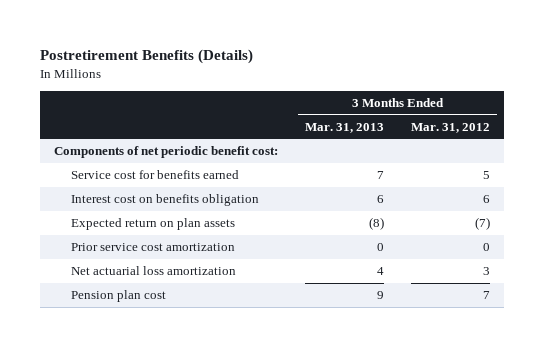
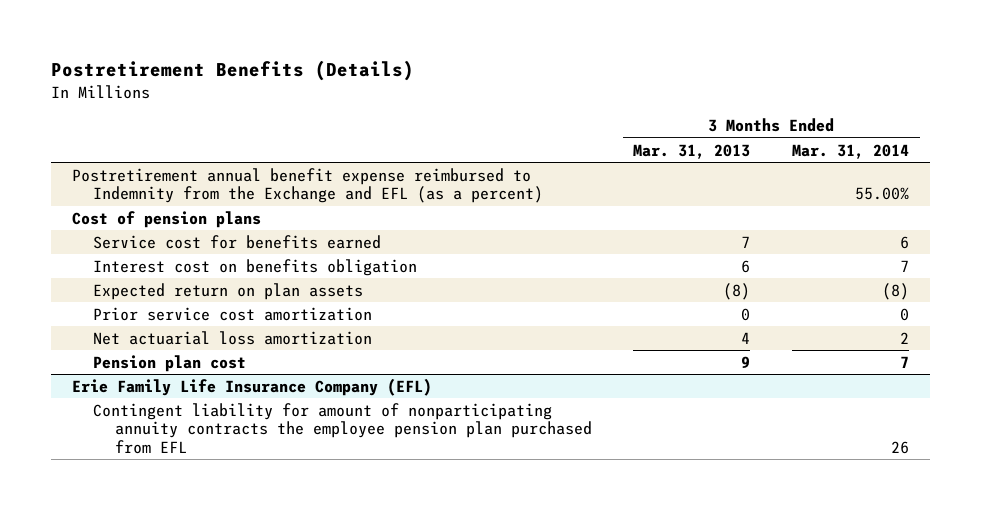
[411,122,491,133] Mar. 31, 2012 -> none
none -> [792,143,910,159] Mar. 31, 2014
none -> [71,167,544,204] Postretirement annual benefit expense reimbursed to Indemnity from the Exchange and EFL (as a percent)
[53,146,278,159] Components of net periodic benefit cost: -> [71,210,261,228] Cost of pension plans
none -> [71,377,432,396] Erie Family Life Insurance Company (EFL)
none -> [93,402,592,454] Contingent liability for amount of nonparticipating annuity contracts the employee pension plan purchased from EFL

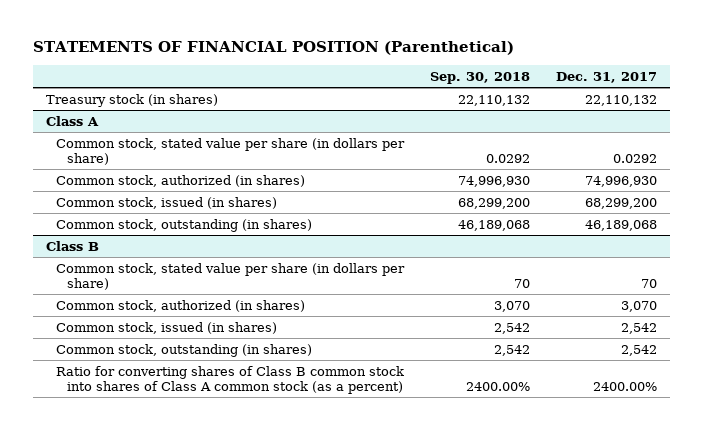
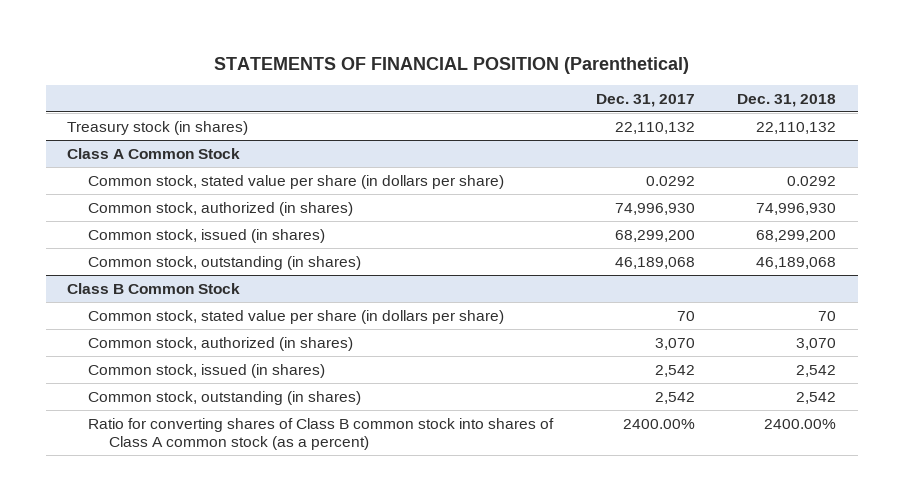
[430,71,531,84] Sep. 30, 2018 -> none
none -> [737,94,837,108] Dec. 31, 2018
[45,115,99,126] Class A -> [66,147,240,159] Class A Common Stock
[45,240,99,251] Class B -> [66,282,240,294] Class B Common Stock

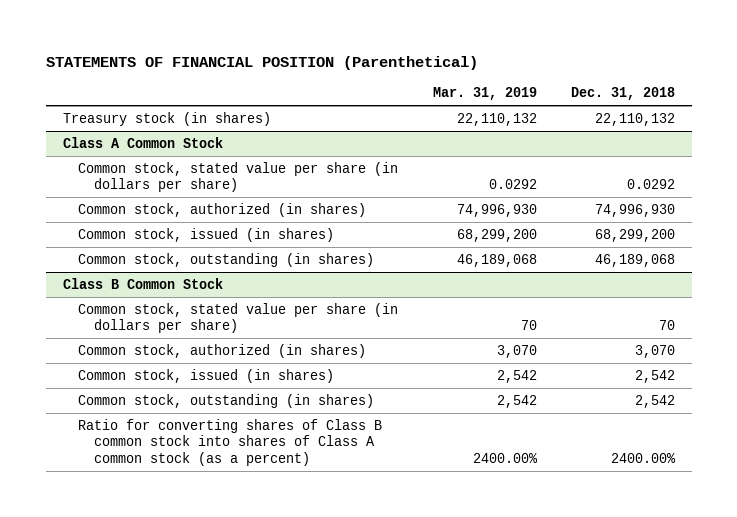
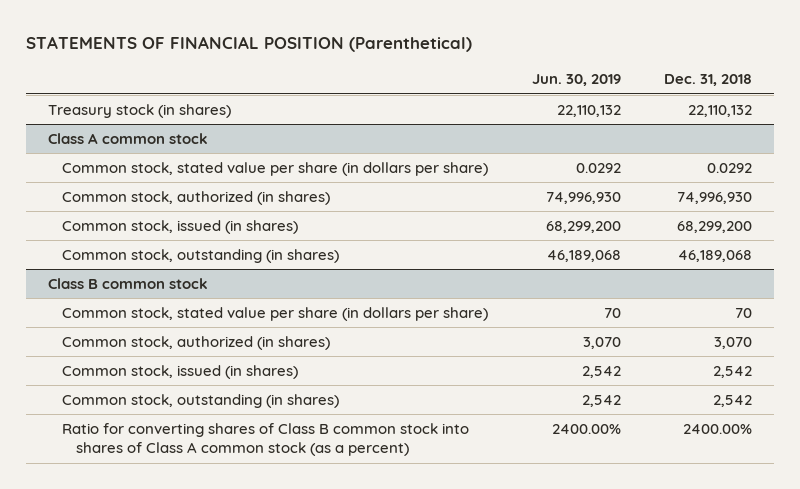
[432,87,537,101] Mar. 31, 2019 -> none
none -> [531,74,621,87] Jun. 30, 2019
[62,136,223,148] Class A Common Stock -> [48,132,209,144] Class A common stock
[62,277,223,289] Class B Common Stock -> [48,277,209,289] Class B common stock

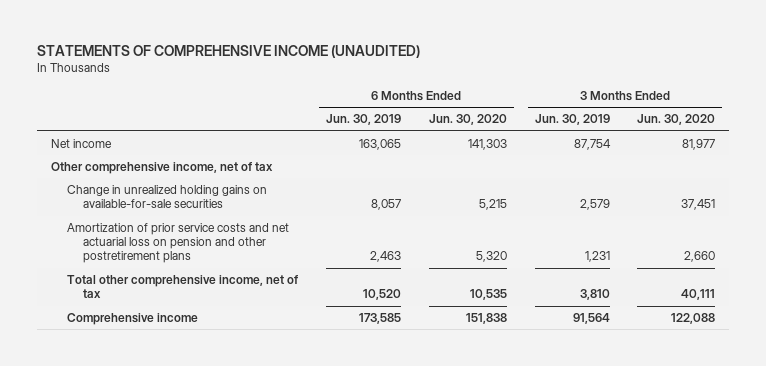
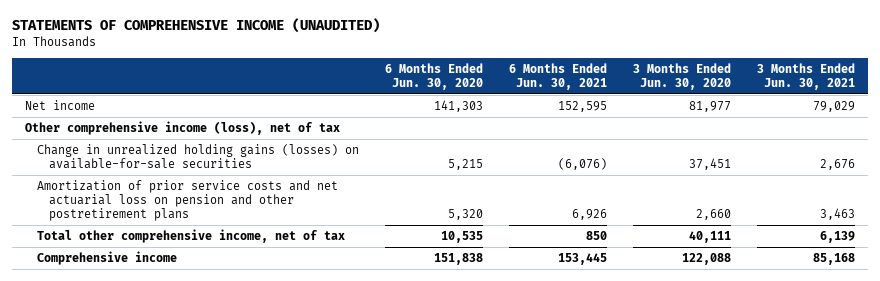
[325,114,401,126] Jun. 30, 2019 -> none
[534,114,610,126] Jun. 30, 2019 -> none
none -> [508,63,607,90] 6 Months Ended Jun. 30, 2021
none -> [756,63,855,90] 3 Months Ended Jun. 30, 2021
[50,162,273,175] Other comprehensive income, net of tax -> [25,121,341,136] Other comprehensive income (loss), net of tax
[66,185,267,209] Change in unrealized holding gains on available-for-sale securities -> [36,144,359,169] Change in unrealized holding gains (losses) on available-for-sale securities

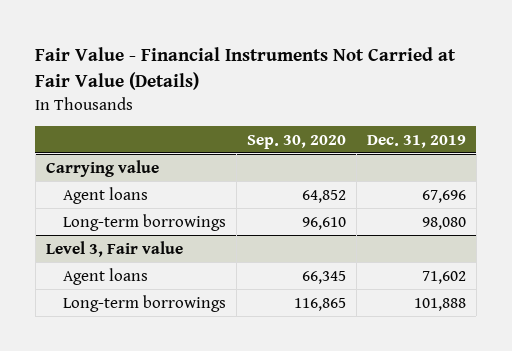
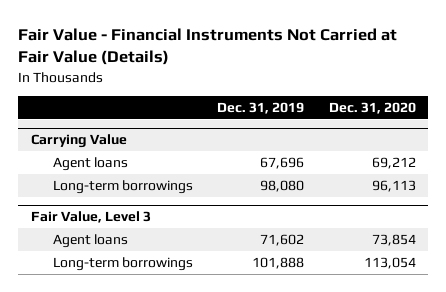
[247,134,347,149] Sep. 30, 2020 -> none
none -> [328,101,416,114] Dec. 31, 2020
[45,159,159,177] Carrying value -> [30,134,127,149] Carrying Value
[45,240,183,257] Level 3, Fair value -> [30,211,151,224] Fair Value, Level 3

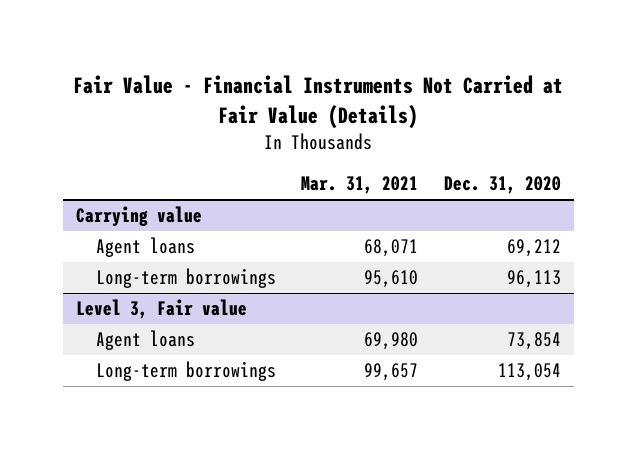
[217,101,305,114] Dec. 31, 2019 -> none
none -> [301,176,419,195] Mar. 31, 2021
[30,134,127,149] Carrying Value -> [75,206,202,227] Carrying value
[30,211,151,224] Fair Value, Level 3 -> [75,299,247,320] Level 3, Fair value

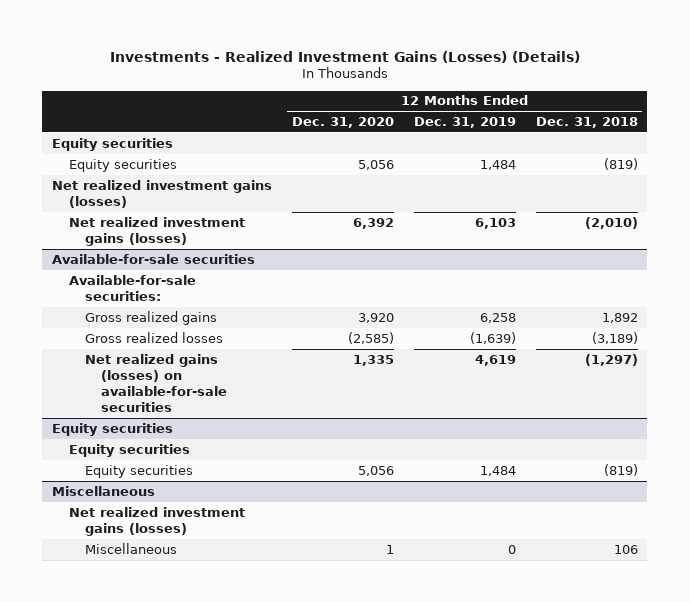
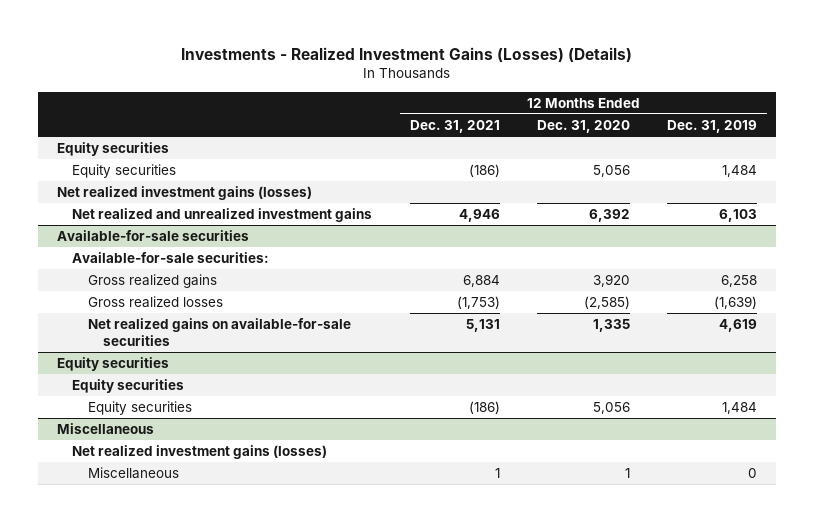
[535,116,638,128] Dec. 31, 2018 -> none
none -> [409,120,500,134] Dec. 31, 2021
[68,216,245,246] Net realized investment gains (losses) -> [72,208,373,223] Net realized and unrealized investment gains
[84,353,227,412] Net realized gains (losses) on available-for-sale securities -> [87,318,351,347] Net realized gains on available-for-sale securities

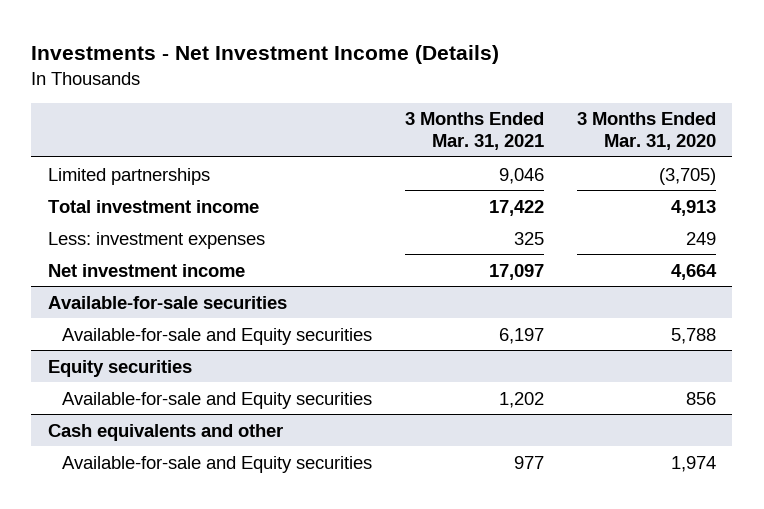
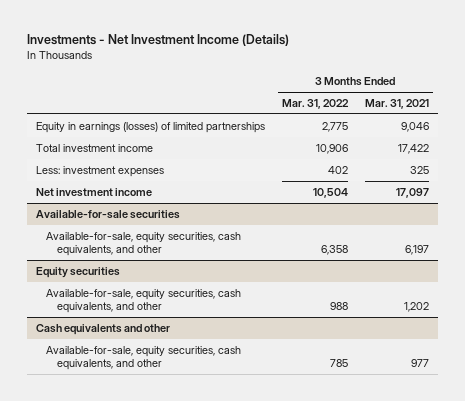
[577,112,717,150] 3 Months Ended Mar. 31, 2020 -> none
none -> [281,98,349,109] Mar. 31, 2022
[47,167,210,185] Limited partnerships -> [35,121,265,133] Equity in earnings (losses) of limited partnerships
[62,327,373,345] Available-for-sale and Equity securities -> [46,231,242,257] Available-for-sale, equity securities, cash equivalents, and other
[62,391,373,409] Available-for-sale and Equity securities -> [46,288,242,314] Available-for-sale, equity securities, cash equivalents, and other
[62,455,373,473] Available-for-sale and Equity securities -> [46,345,242,371] Available-for-sale, equity securities, cash equivalents, and other

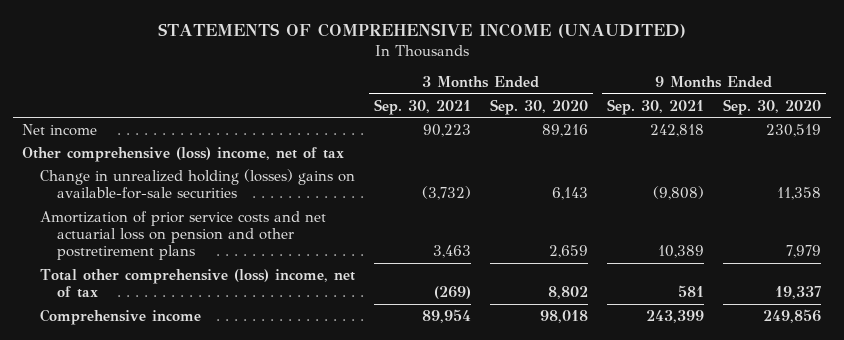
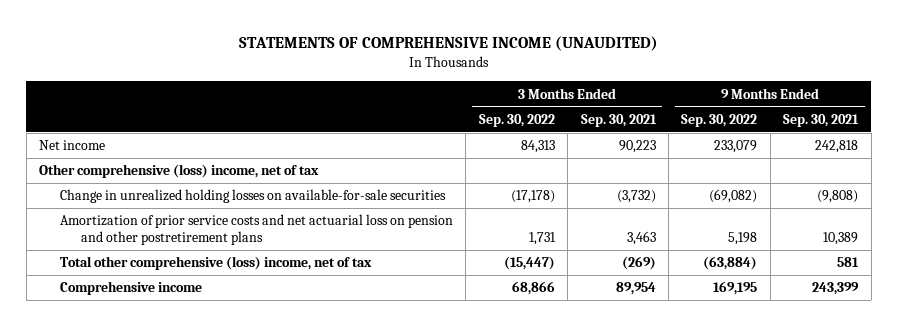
[489,98,588,115] Sep. 30, 2020 -> none
[723,98,822,115] Sep. 30, 2020 -> none
none -> [478,113,555,127] Sep. 30, 2022
none -> [681,113,758,127] Sep. 30, 2022
[39,168,355,200] Change in unrealized holding (losses) gains on available-for-sale securities -> [59,189,446,204] Change in unrealized holding losses on available-for-sale securities

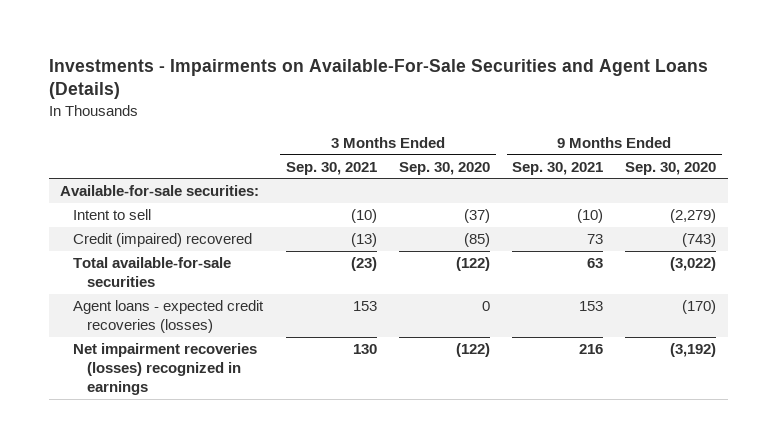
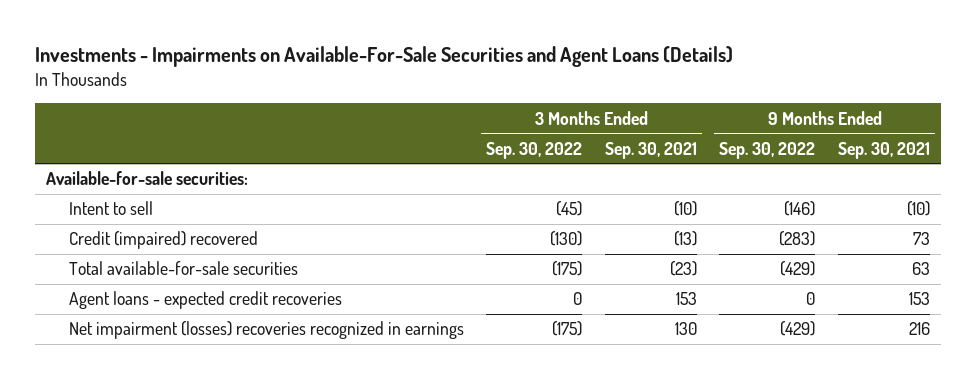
[398,161,490,175] Sep. 30, 2020 -> none
[625,161,717,175] Sep. 30, 2020 -> none
none -> [486,141,583,159] Sep. 30, 2022
none -> [719,141,816,159] Sep. 30, 2022
[73,300,265,334] Agent loans - expected credit recoveries (losses) -> [68,291,342,310] Agent loans - expected credit recoveries
[73,343,258,396] Net impairment recoveries (losses) recognized in earnings -> [68,321,464,340] Net impairment (losses) recoveries recognized in earnings

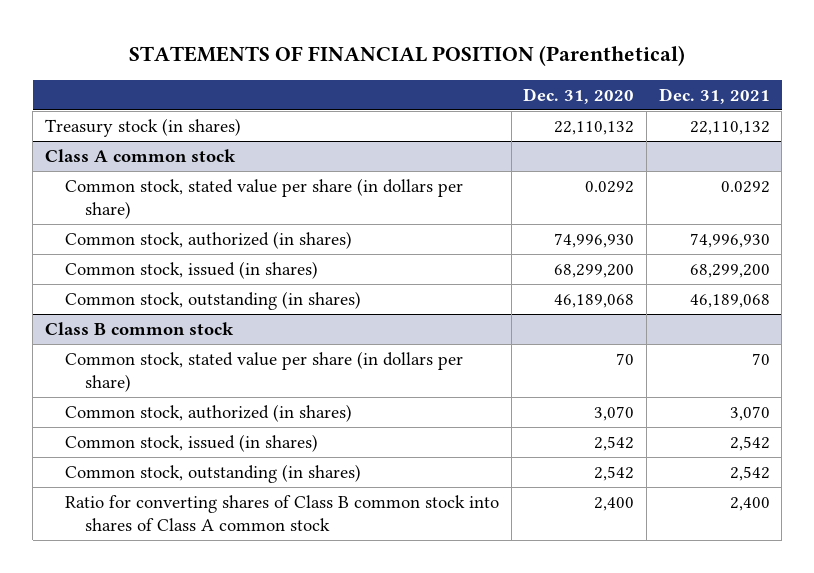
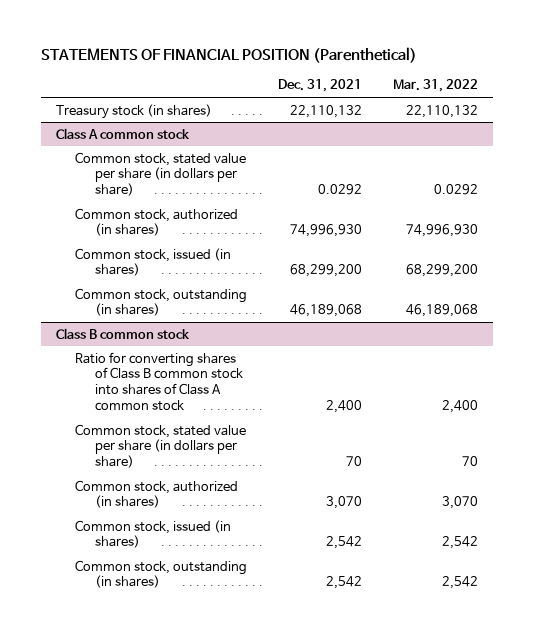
[523,88,635,105] Dec. 31, 2020 -> none
none -> [392,79,478,93] Mar. 31, 2022
[64,494,499,532] Ratio for converting shares of Class B common stock into shares of Class A common stock -> [75,351,243,412] Ratio for converting shares of Class B common stock into shares of Class A common stock

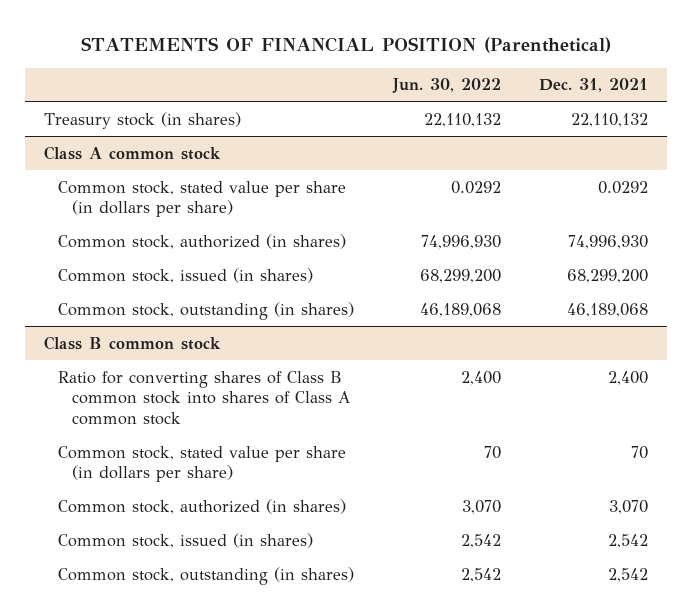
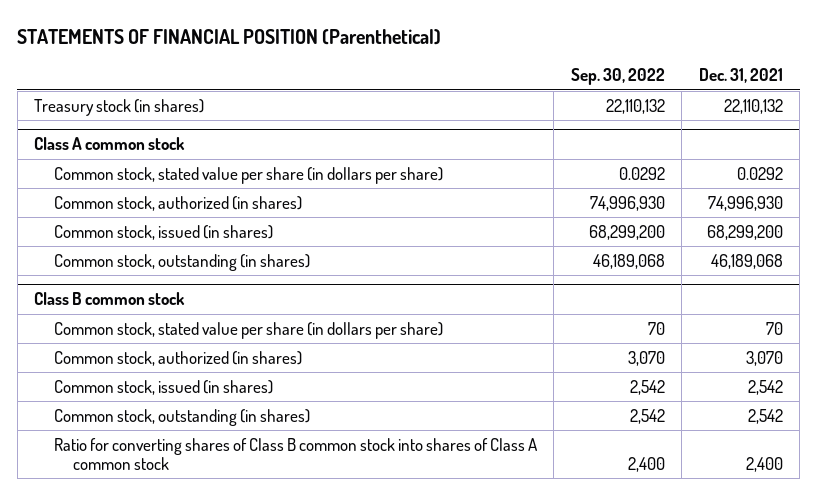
[391,78,501,94] Jun. 30, 2022 -> none
none -> [570,68,665,86] Sep. 30, 2022
[58,370,351,425] Ratio for converting shares of Class B common stock into shares of Class A common stock -> [53,437,538,471] Ratio for converting shares of Class B common stock into shares of Class A common stock

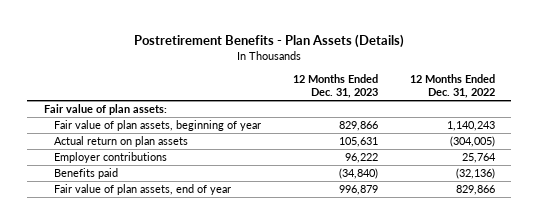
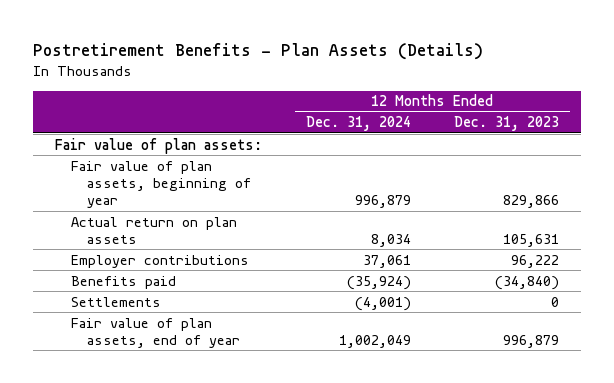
[410,73,496,99] 12 Months Ended Dec. 31, 2022 -> none
none -> [305,116,411,132] Dec. 31, 2024
none -> [70,296,161,307] Settlements

